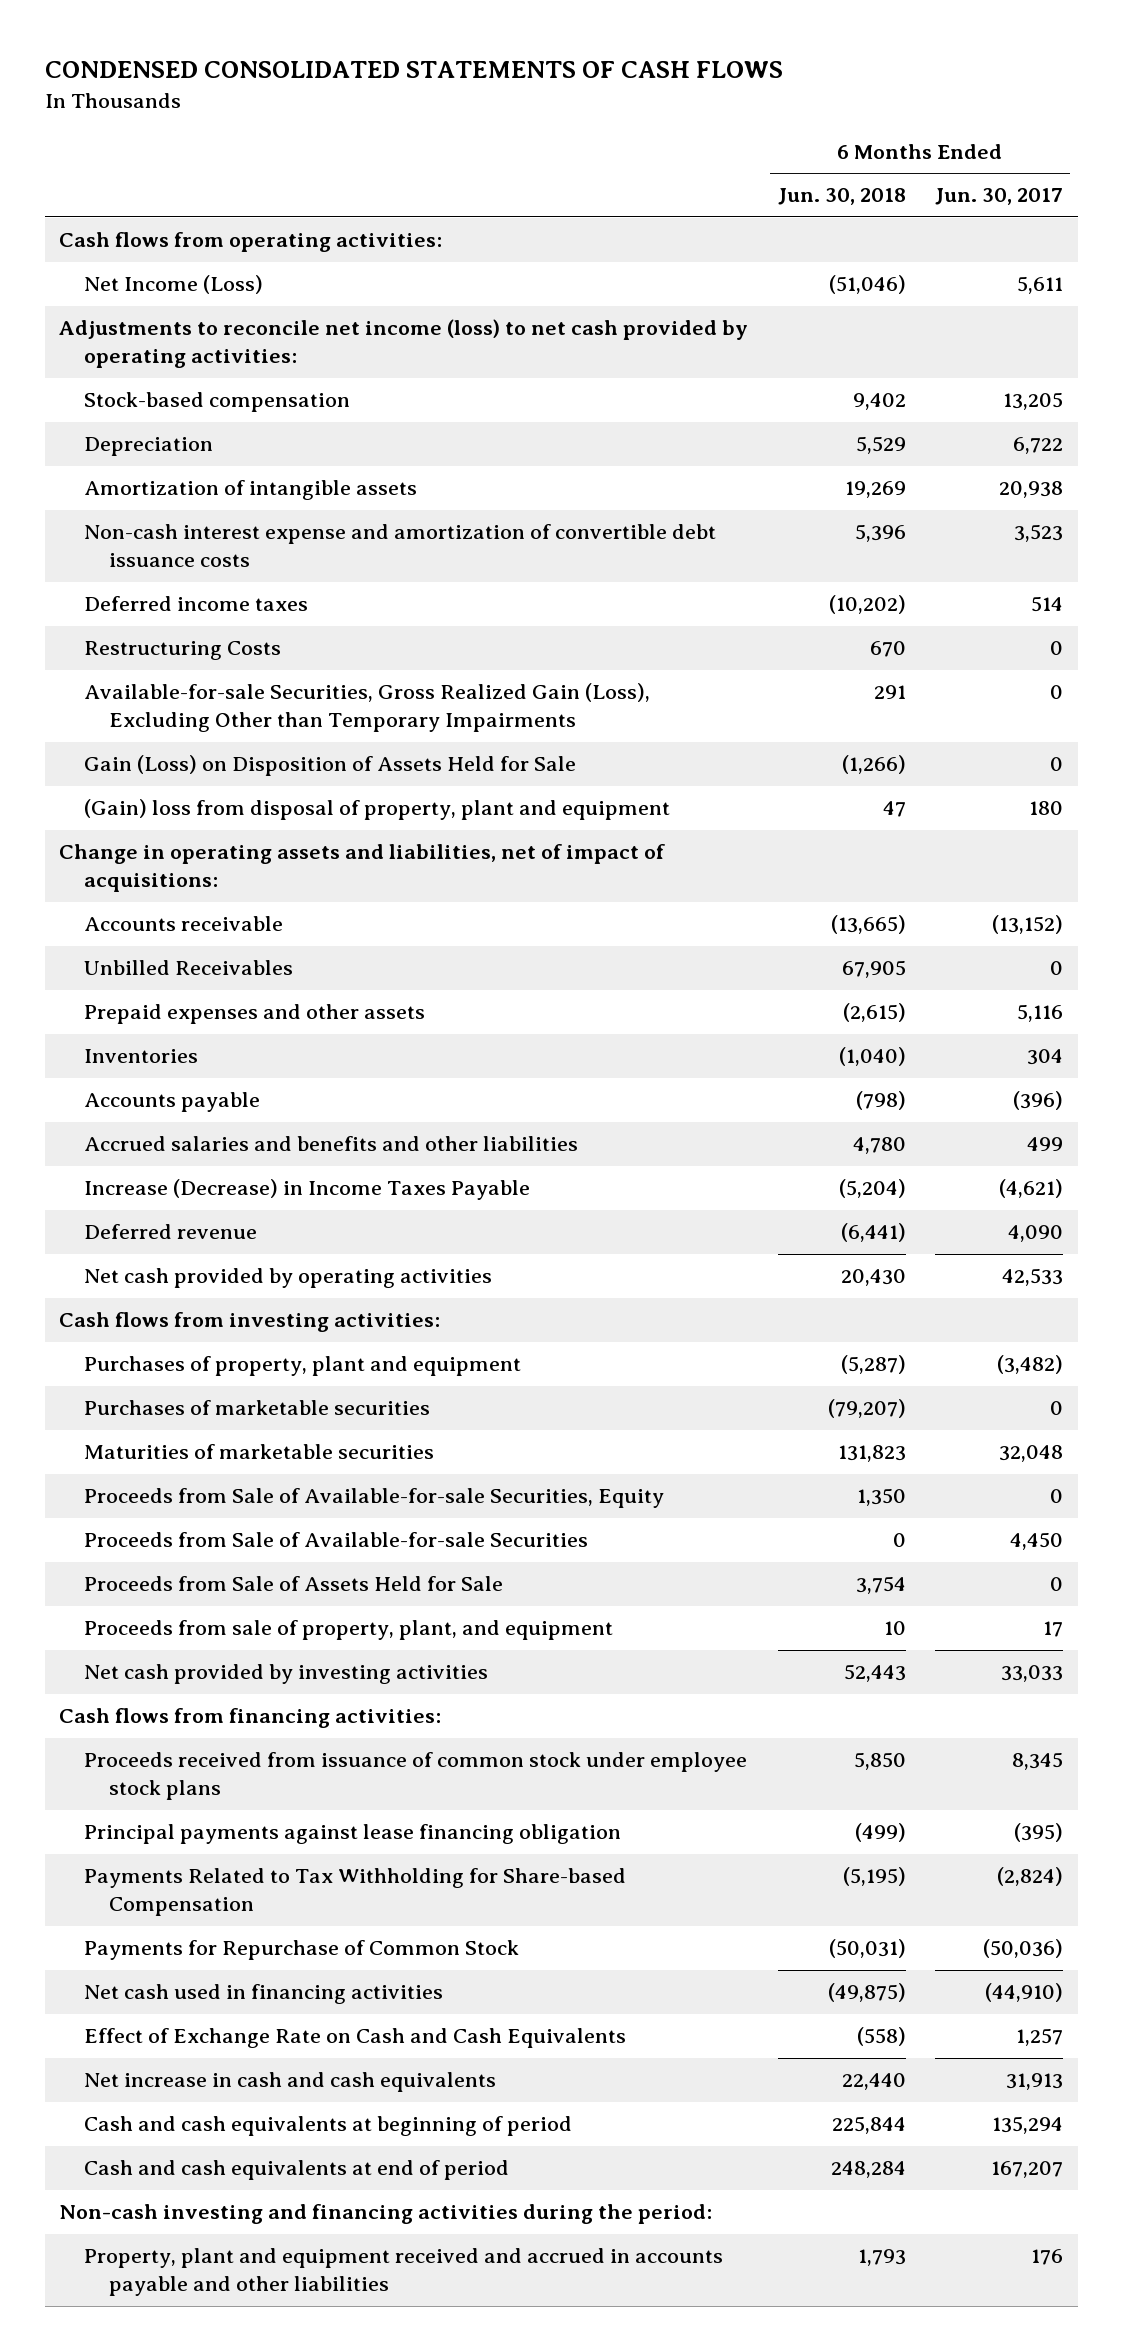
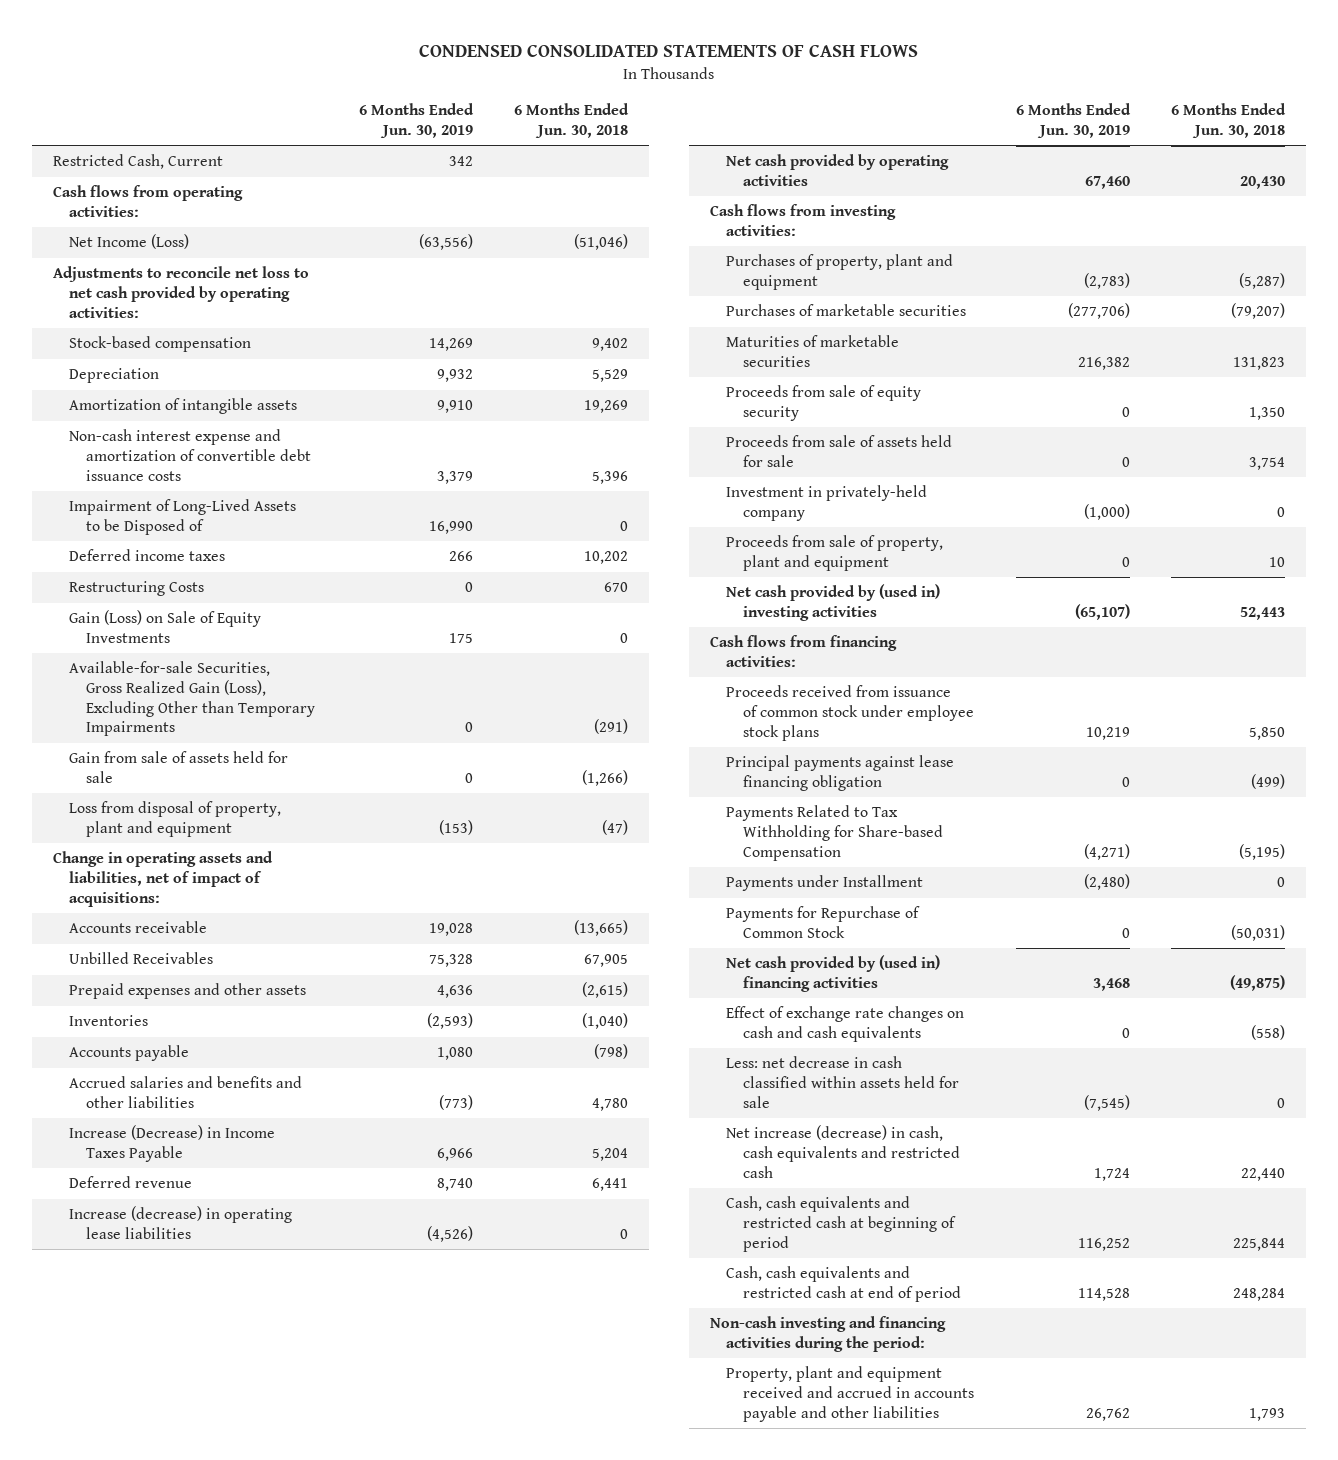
[934,188,1063,206] Jun. 30, 2017 -> none
none -> [358,103,474,138] 6 Months Ended Jun. 30, 2019
none -> [53,154,224,170] Restricted Cash, Current
[59,319,749,369] Adjustments to reconcile net income (loss) to net cash provided by operating activities: -> [53,266,310,318] Adjustments to reconcile net loss to net cash provided by operating activities:
none -> [69,499,297,535] Impairment of Long-Lived Assets to be Disposed of
[828,595,906,615] (10,202) -> [584,551,629,565] 10,202
none -> [69,610,262,643] Gain (Loss) on Sale of Equity Investments
[873,685,906,700] 291 -> [594,719,629,735] (291)
[84,755,577,777] Gain (Loss) on Disposition of Assets Held for Sale -> [69,751,289,783] Gain from sale of assets held for sale
[84,799,671,821] (Gain) loss from disposal of property, plant and equipment -> [69,801,282,837] Loss from disposal of property, plant and equipment
[882,801,906,818] 47 -> [602,819,629,835] (47)
[838,1179,906,1199] (5,204) -> [592,1147,629,1161] 5,204
[840,1223,906,1243] (6,441) -> [592,1178,629,1192] 6,441
none -> [69,1206,293,1239] Increase (decrease) in operating lease liabilities
[84,1532,589,1548] Proceeds from Sale of Available-for-sale Securities -> none
[84,1488,665,1509] Proceeds from Sale of Available-for-sale Securities, Equity -> [726,385,922,421] Proceeds from sale of equity security
[84,1576,504,1592] Proceeds from Sale of Assets Held for Sale -> [726,435,953,467] Proceeds from sale of assets held for sale
none -> [726,485,928,521] Investment in privately-held company
[84,1620,614,1641] Proceeds from sale of property, plant, and equipment -> [726,535,944,571] Proceeds from sale of property, plant and equipment
[84,1664,489,1685] Net cash provided by investing activities -> [726,584,941,621] Net cash provided by (used in) investing activities
none -> [726,875,924,892] Payments under Installment
[84,1984,444,2005] Net cash used in financing activities -> [726,955,941,992] Net cash provided by (used in) financing activities
[84,2028,627,2049] Effect of Exchange Rate on Cash and Cash Equivalents -> [726,1006,965,1042] Effect of exchange rate changes on cash and cash equivalents
none -> [726,1056,959,1108] Less: net decrease in cash classified within assets held for sale
[84,2072,497,2093] Net increase in cash and cash equivalents -> [726,1125,960,1178] Net increase (decrease) in cash, cash equivalents and restricted cash
[84,2116,573,2137] Cash and cash equivalents at beginning of period -> [726,1196,956,1252] Cash, cash equivalents and restricted cash at beginning of period
[84,2160,510,2181] Cash and cash equivalents at end of period -> [726,1266,961,1302] Cash, cash equivalents and restricted cash at end of period

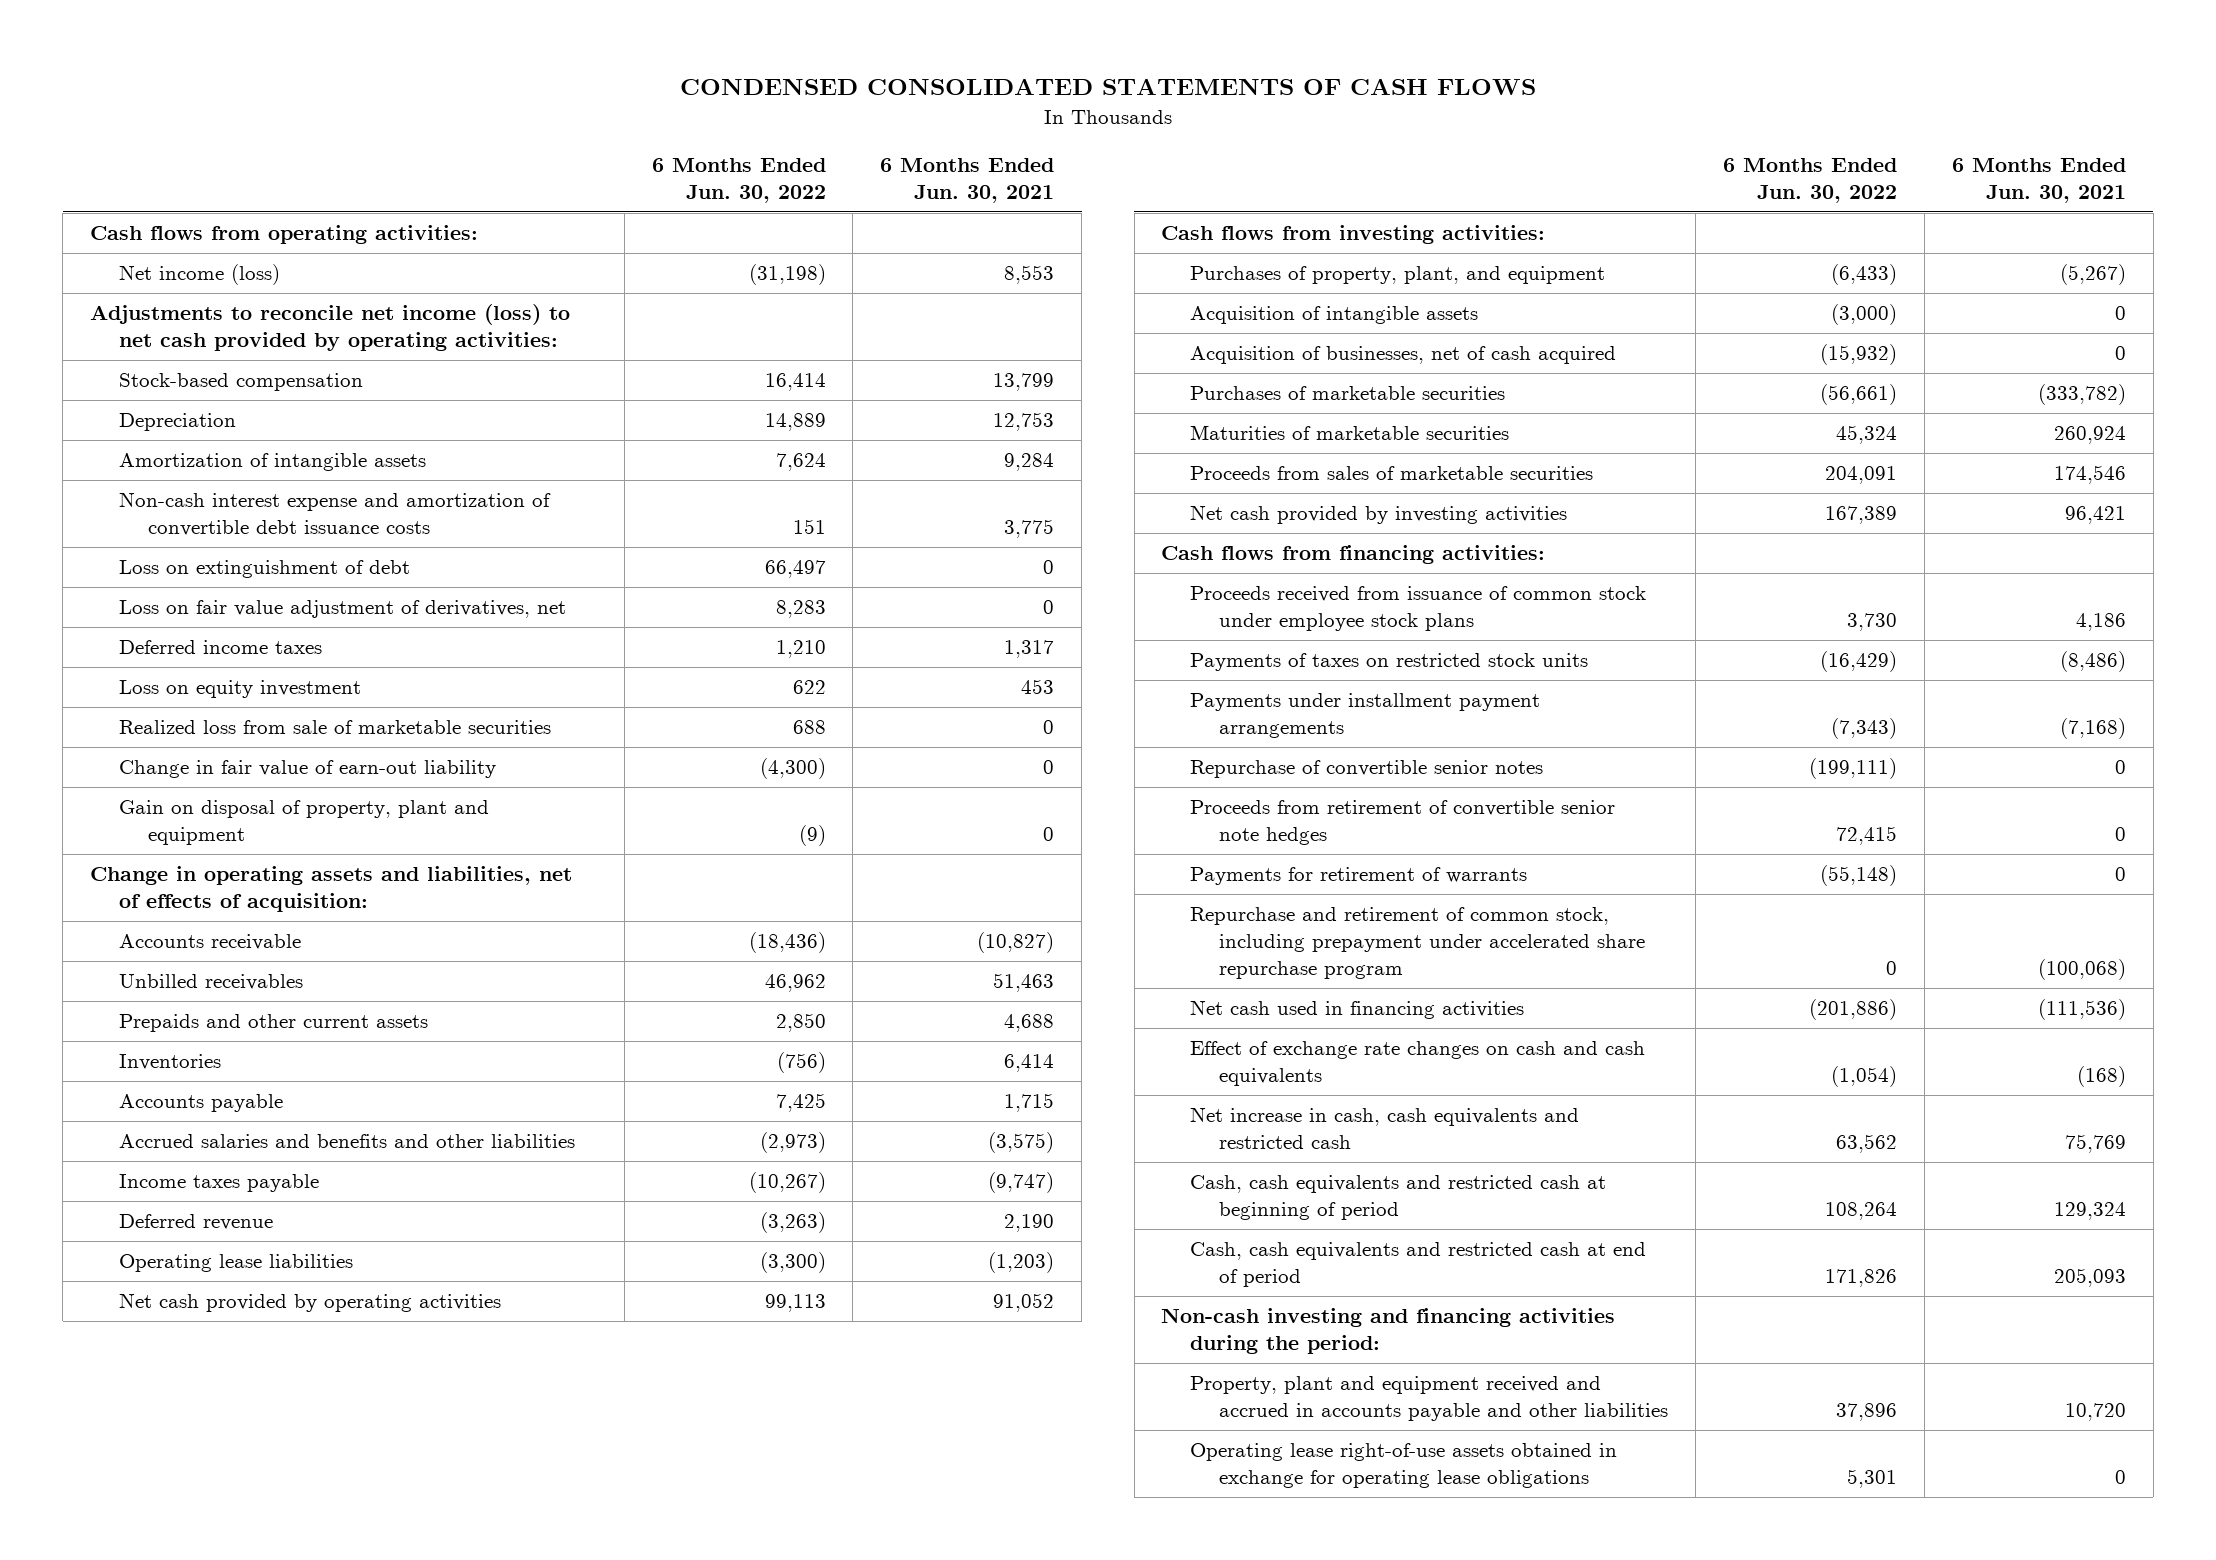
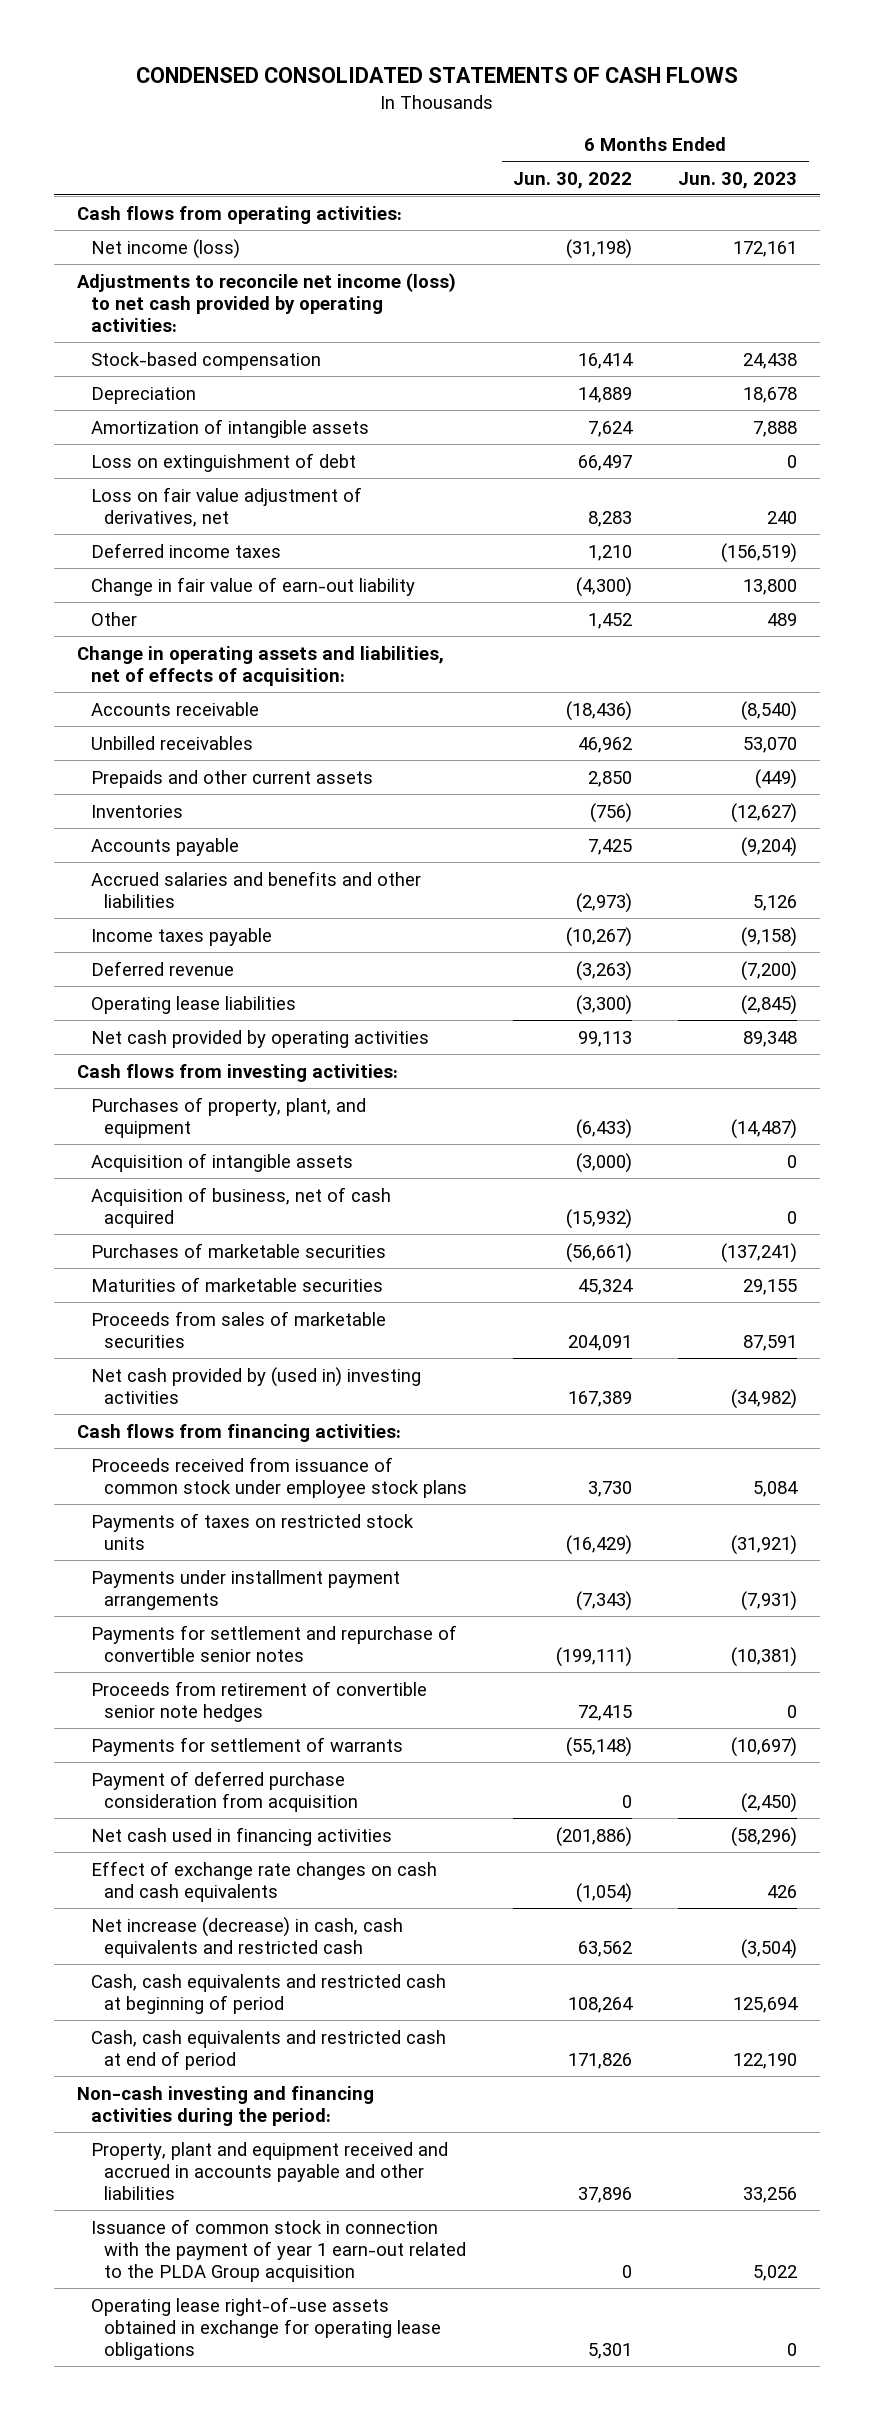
[880,158,1055,204] 6 Months Ended Jun. 30, 2021 -> none
none -> [678,171,798,189] Jun. 30, 2023
[118,492,551,537] Non-cash interest expense and amortization of convertible debt issuance costs -> none
[118,680,361,699] Loss on equity investment -> none
[118,720,551,735] Realized loss from sale of marketable securities -> none
[118,800,489,846] Gain on disposal of property, plant and equipment -> none
none -> [90,611,137,626] Other
[1190,346,1617,365] Acquisition of businesses, net of cash acquired -> [90,1186,391,1228] Acquisition of business, net of cash acquired
[1190,505,1568,525] Net cash provided by investing activities -> [90,1366,421,1404] Net cash provided by (used in) investing activities
[1190,760,1544,779] Repurchase of convertible senior notes -> [90,1624,457,1662] Payments for settlement and repurchase of convertible senior notes
[1190,907,1646,980] Repurchase and retirement of common stock, including prepayment under accelerated share repurchase program -> none
[1190,867,1528,886] Payments for retirement of warrants -> [90,1736,403,1756] Payments for settlement of warrants
none -> [90,1770,358,1812] Payment of deferred purchase consideration from acquisition
[1190,1107,1580,1150] Net increase in cash, cash equivalents and restricted cash -> [90,1916,403,1958] Net increase (decrease) in cash, cash equivalents and restricted cash
none -> [90,2218,466,2283] Issuance of common stock in connection with the payment of year 1 earn-out related to the PLDA Group acquisition

